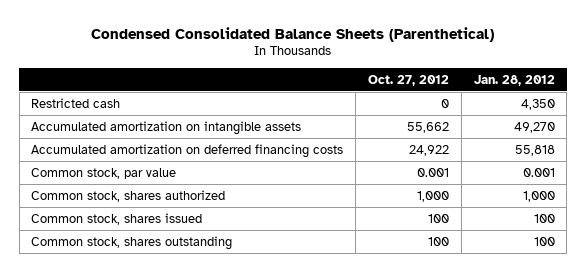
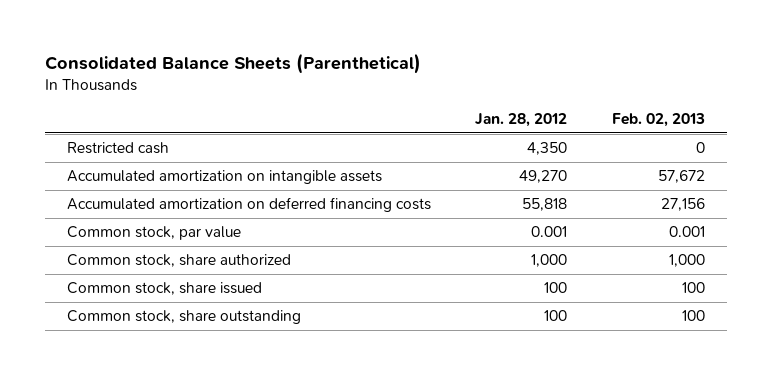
[90,26,494,42] Condensed Consolidated Balance Sheets (Parenthetical) -> [44,52,421,74] Consolidated Balance Sheets (Parenthetical)
[367,74,449,86] Oct. 27, 2012 -> none
none -> [611,113,705,128] Feb. 02, 2013
[31,189,226,202] Common stock, shares authorized -> [66,254,291,268] Common stock, share authorized
[31,212,203,225] Common stock, shares issued -> [66,282,262,296] Common stock, share issued
[31,235,233,250] Common stock, shares outstanding -> [66,310,301,325] Common stock, share outstanding

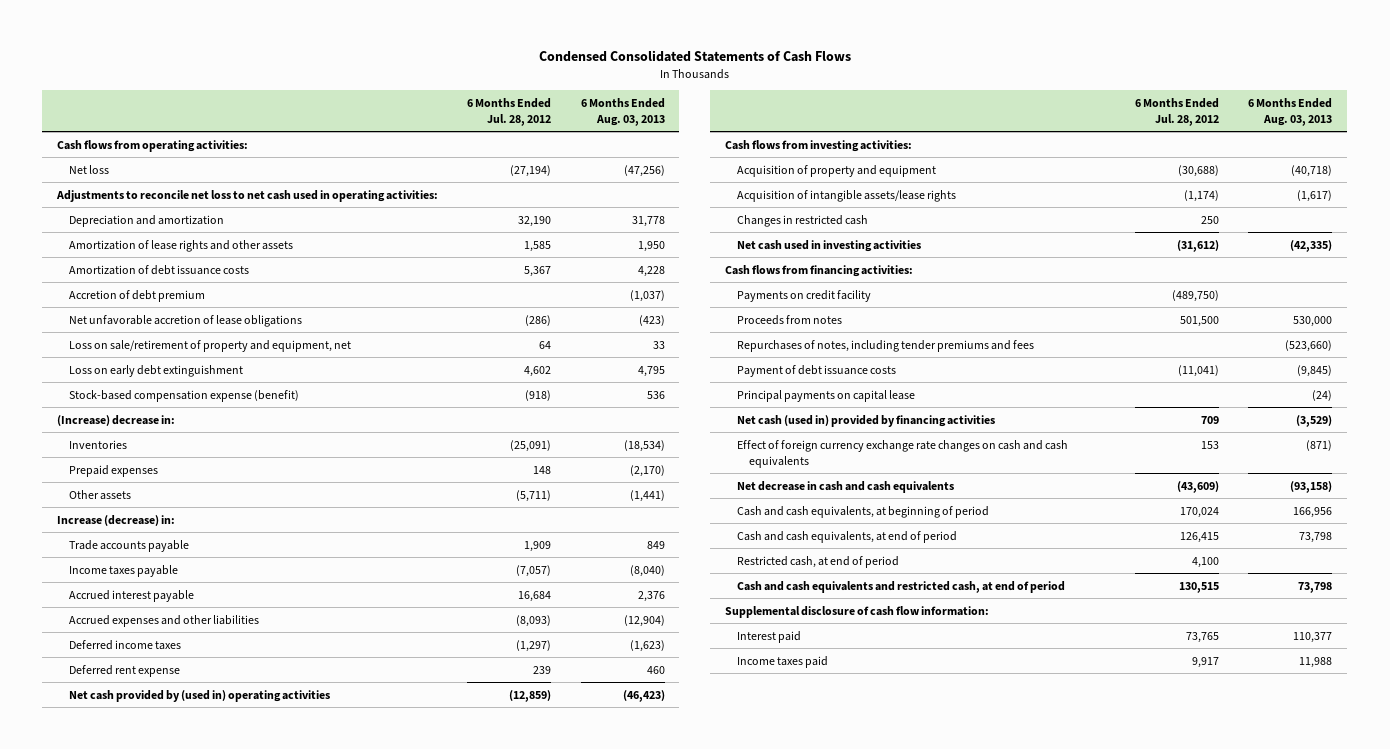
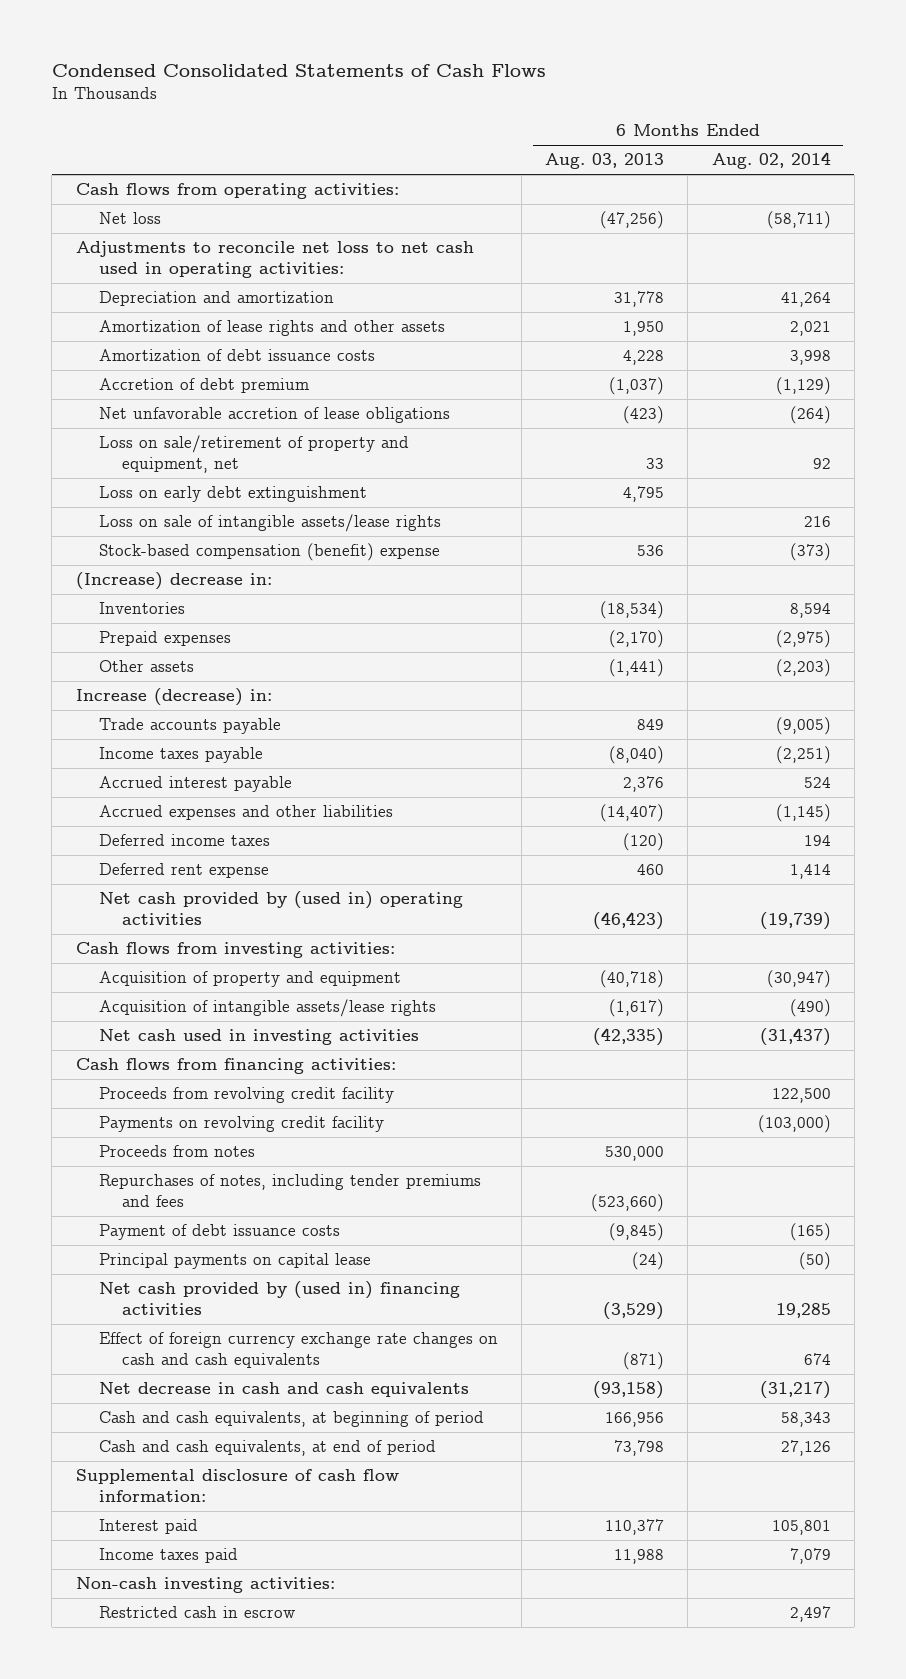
[467,97,552,126] 6 Months Ended Jul. 28, 2012 -> none
none -> [711,152,831,170] Aug. 02, 2014
none -> [98,514,441,533] Loss on sale of intangible assets/lease rights
[69,389,300,402] Stock-based compensation expense (benefit) -> [98,543,440,562] Stock-based compensation (benefit) expense
[623,614,665,627] (12,904) -> [600,804,665,823] (14,407)
[629,639,665,652] (1,623) -> [623,833,665,852] (120)
[736,214,868,227] Changes in restricted cash -> none
none -> [98,1087,394,1104] Proceeds from revolving credit facility
[736,289,871,302] Payments on credit facility -> [98,1116,384,1133] Payments on revolving credit facility
[736,414,995,427] Net cash (used in) provided by financing activities -> [98,1281,460,1316] Net cash provided by (used in) financing activities
[736,555,899,568] Restricted cash, at end of period -> none
[736,580,1065,593] Cash and cash equivalents and restricted cash, at end of period -> none
none -> [75,1577,335,1594] Non-cash investing activities:
none -> [98,1606,296,1619] Restricted cash in escrow

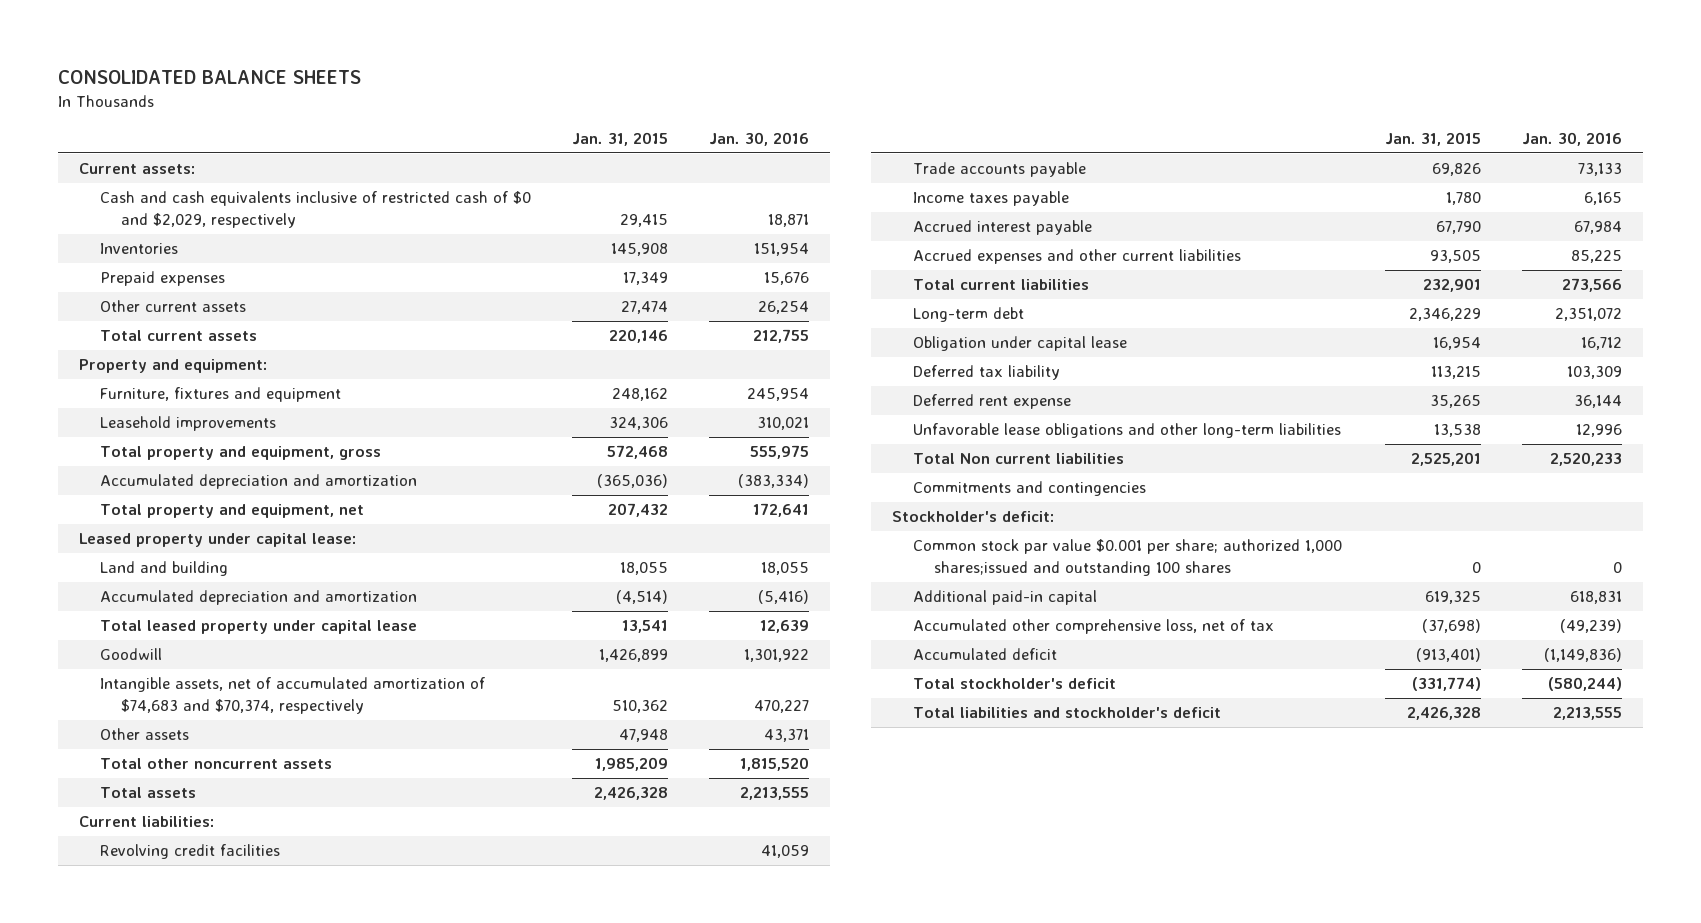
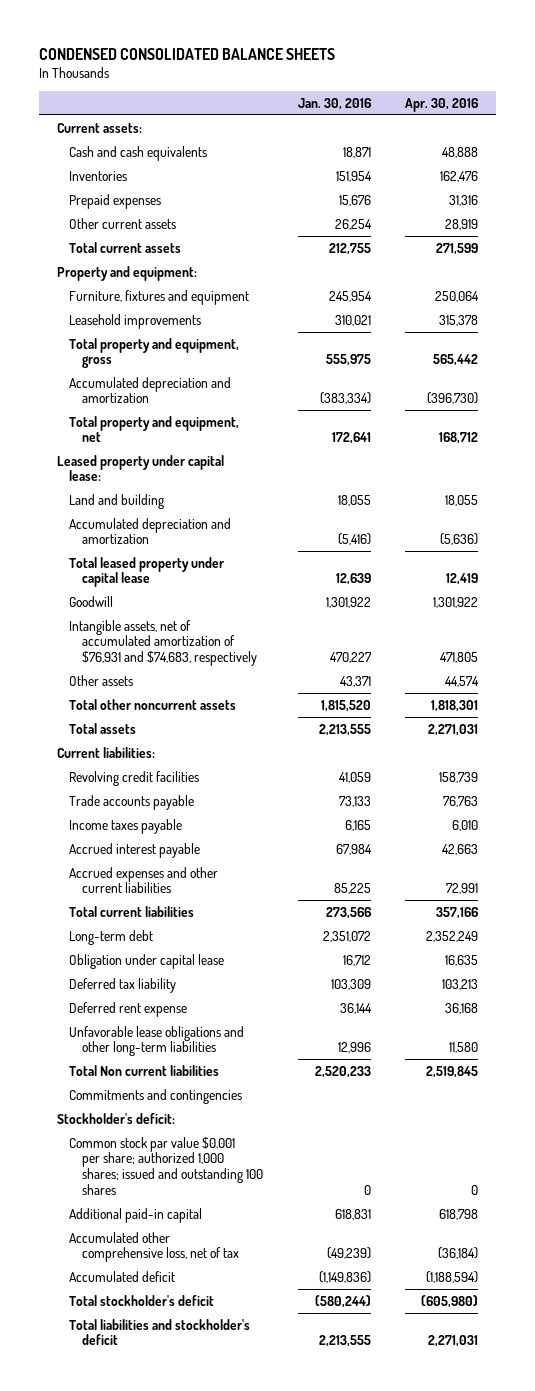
[58,70,362,85] CONSOLIDATED BALANCE SHEETS -> [39,47,336,60] CONDENSED CONSOLIDATED BALANCE SHEETS
[571,131,668,146] Jan. 31, 2015 -> none
none -> [405,97,479,112] Apr. 30, 2016
[99,191,531,229] Cash and cash equivalents inclusive of restricted cash of $0 and $2,029, respectively -> [69,145,208,161] Cash and cash equivalents
[99,677,485,715] Intangible assets, net of accumulated amortization of $74,683 and $70,374, respectively -> [69,619,257,667] Intangible assets, net of accumulated amortization of $76,931 and $74,683, respectively
[913,539,1343,577] Common stock par value $0.001 per share; authorized 1,000 shares;issued and outstanding 100 shares -> [69,1136,263,1195] Common stock par value $0.001 per share; authorized 1,000 shares; issued and outstanding 100 shares

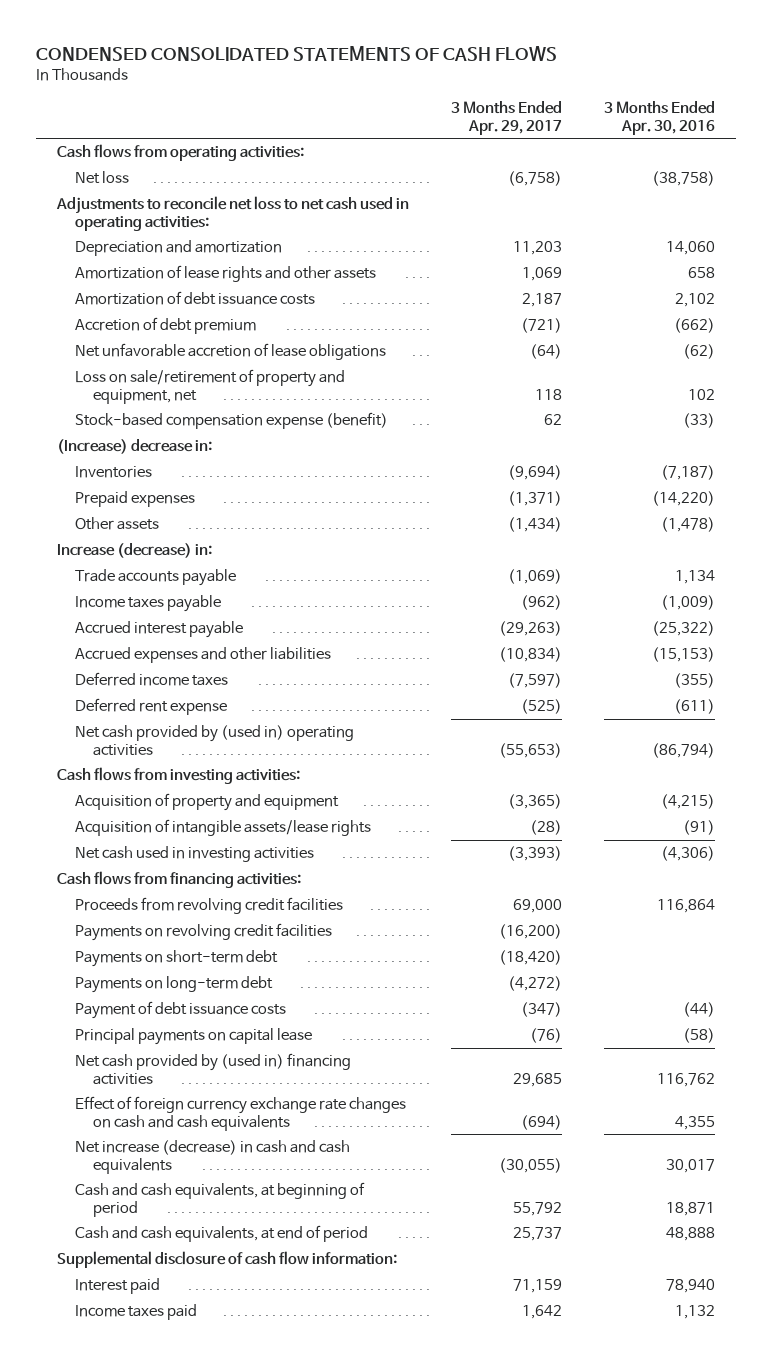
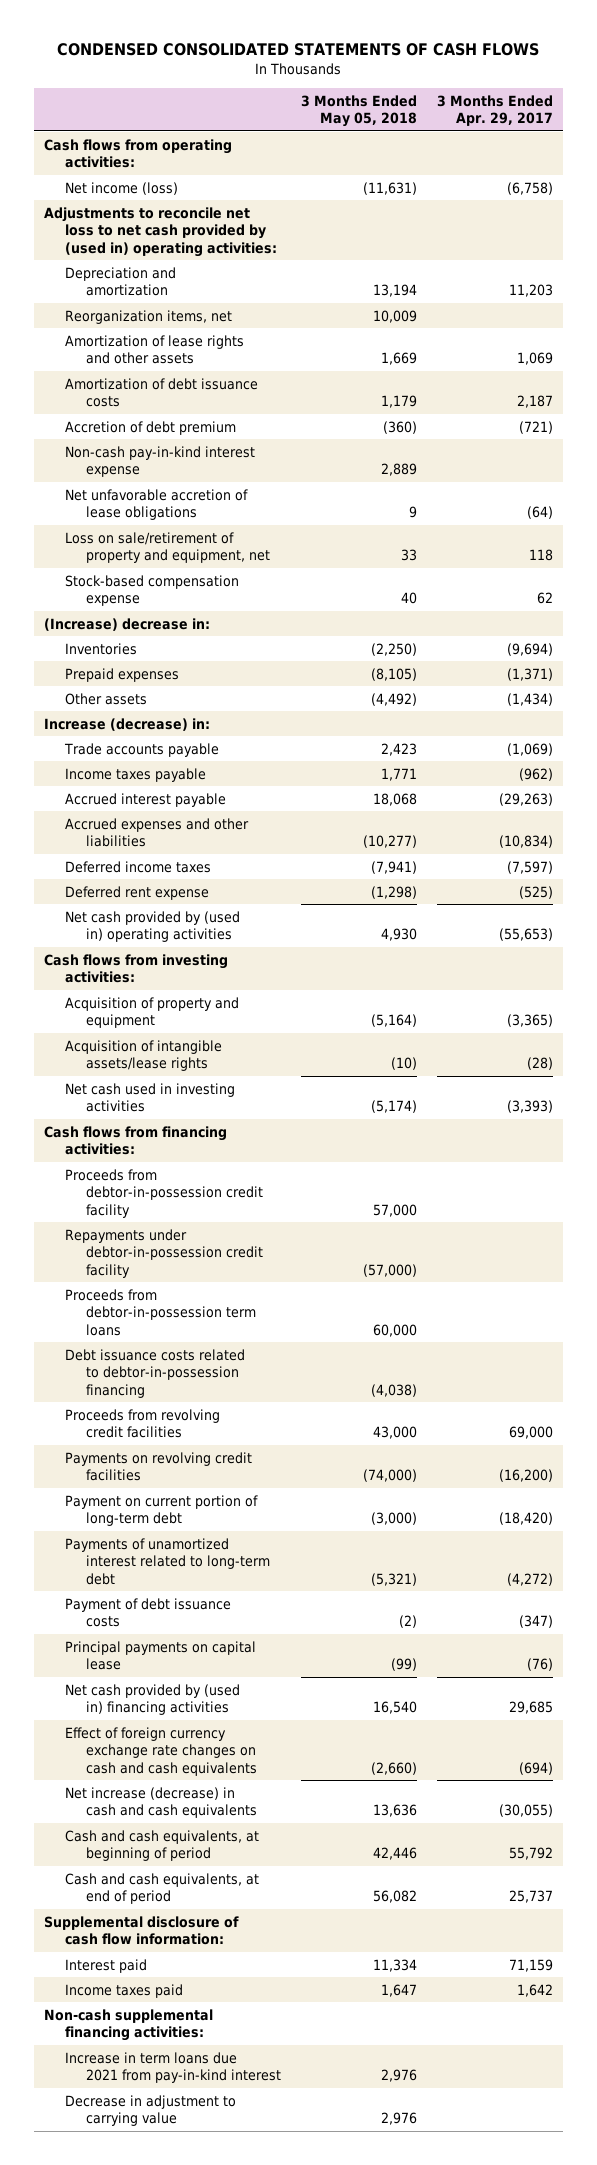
[604,101,716,136] 3 Months Ended Apr. 30, 2016 -> none
none -> [301,94,418,128] 3 Months Ended May 05, 2018
[75,171,130,185] Net loss -> [64,181,178,195] Net income (loss)
[56,196,410,232] Adjustments to reconcile net loss to net cash used in operating activities: -> [43,206,277,257] Adjustments to reconcile net loss to net cash provided by (used in) operating activities:
none -> [64,309,232,324] Reorganization items, net
none -> [64,445,255,478] Non-cash pay-in-kind interest expense
[75,412,389,430] Stock-based compensation expense (benefit) -> [64,574,239,607] Stock-based compensation expense
none -> [64,1168,264,1218] Proceeds from debtor-in-possession credit facility
none -> [64,1228,264,1278] Repayments under debtor-in-possession credit facility
none -> [64,1288,257,1336] Proceeds from debtor-in-possession term loans
none -> [64,1348,245,1398] Debt issuance costs related to debtor-in-possession financing
[75,950,279,968] Payments on short-term debt -> none
[75,976,274,994] Payments on long-term debt -> [64,1494,258,1527] Payment on current portion of long-term debt
[508,976,563,992] (4,272) -> [499,1512,554,1526] (18,420)
none -> [64,1537,271,1585] Payments of unamortized interest related to long-term debt
none -> [43,2008,213,2042] Non-cash supplemental financing activities:
none -> [64,2051,282,2084] Increase in term loans due 2021 from pay-in-kind interest
none -> [64,2094,236,2127] Decrease in adjustment to carrying value

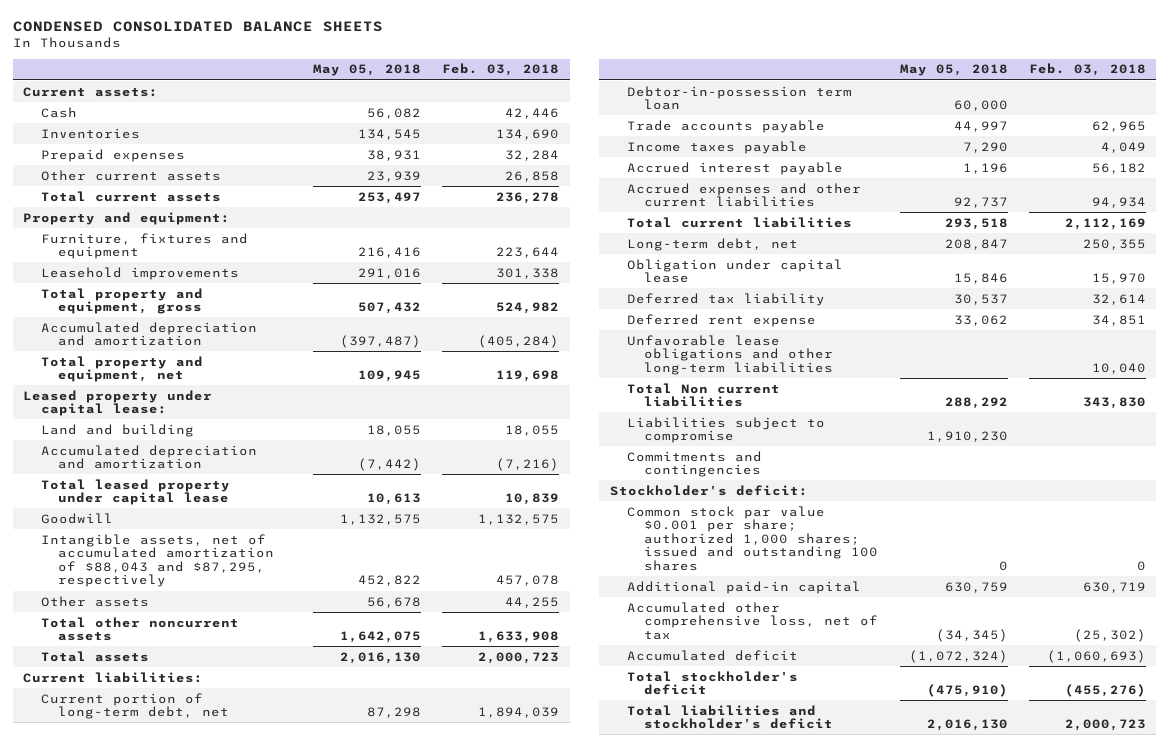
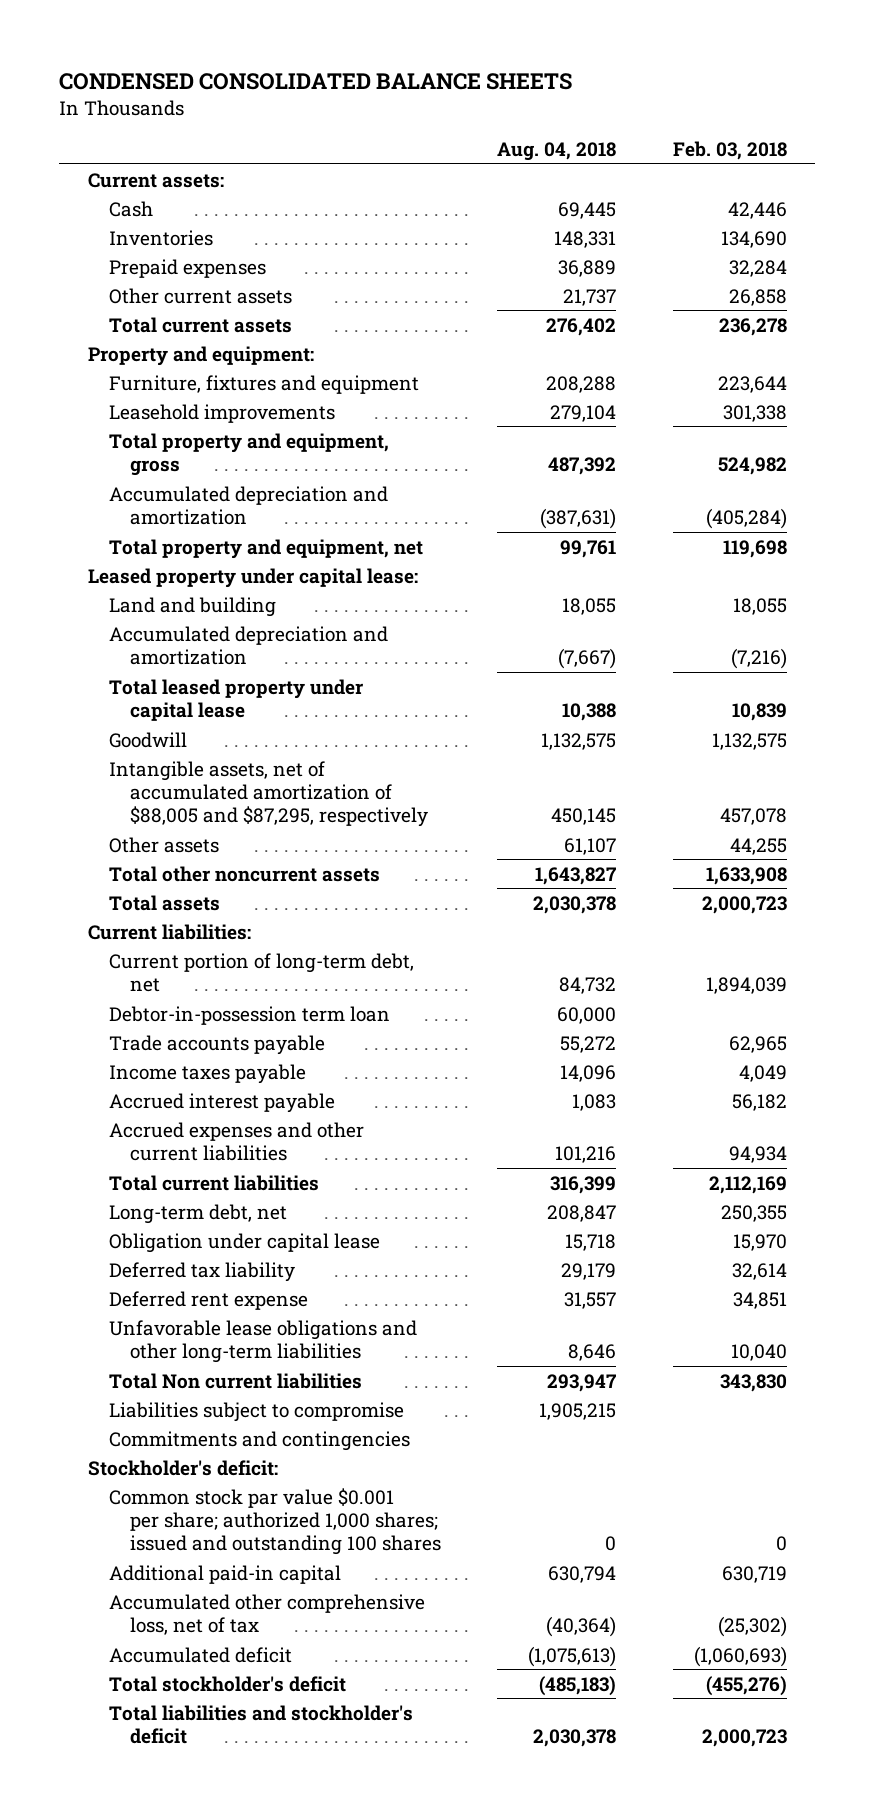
[313,64,422,77] May 05, 2018 -> none
none -> [497,142,617,162] Aug. 04, 2018
[40,533,274,588] Intangible assets, net of accumulated amortization of $88,043 and $87,295, respectively -> [108,760,428,828] Intangible assets, net of accumulated amortization of $88,005 and $87,295, respectively

